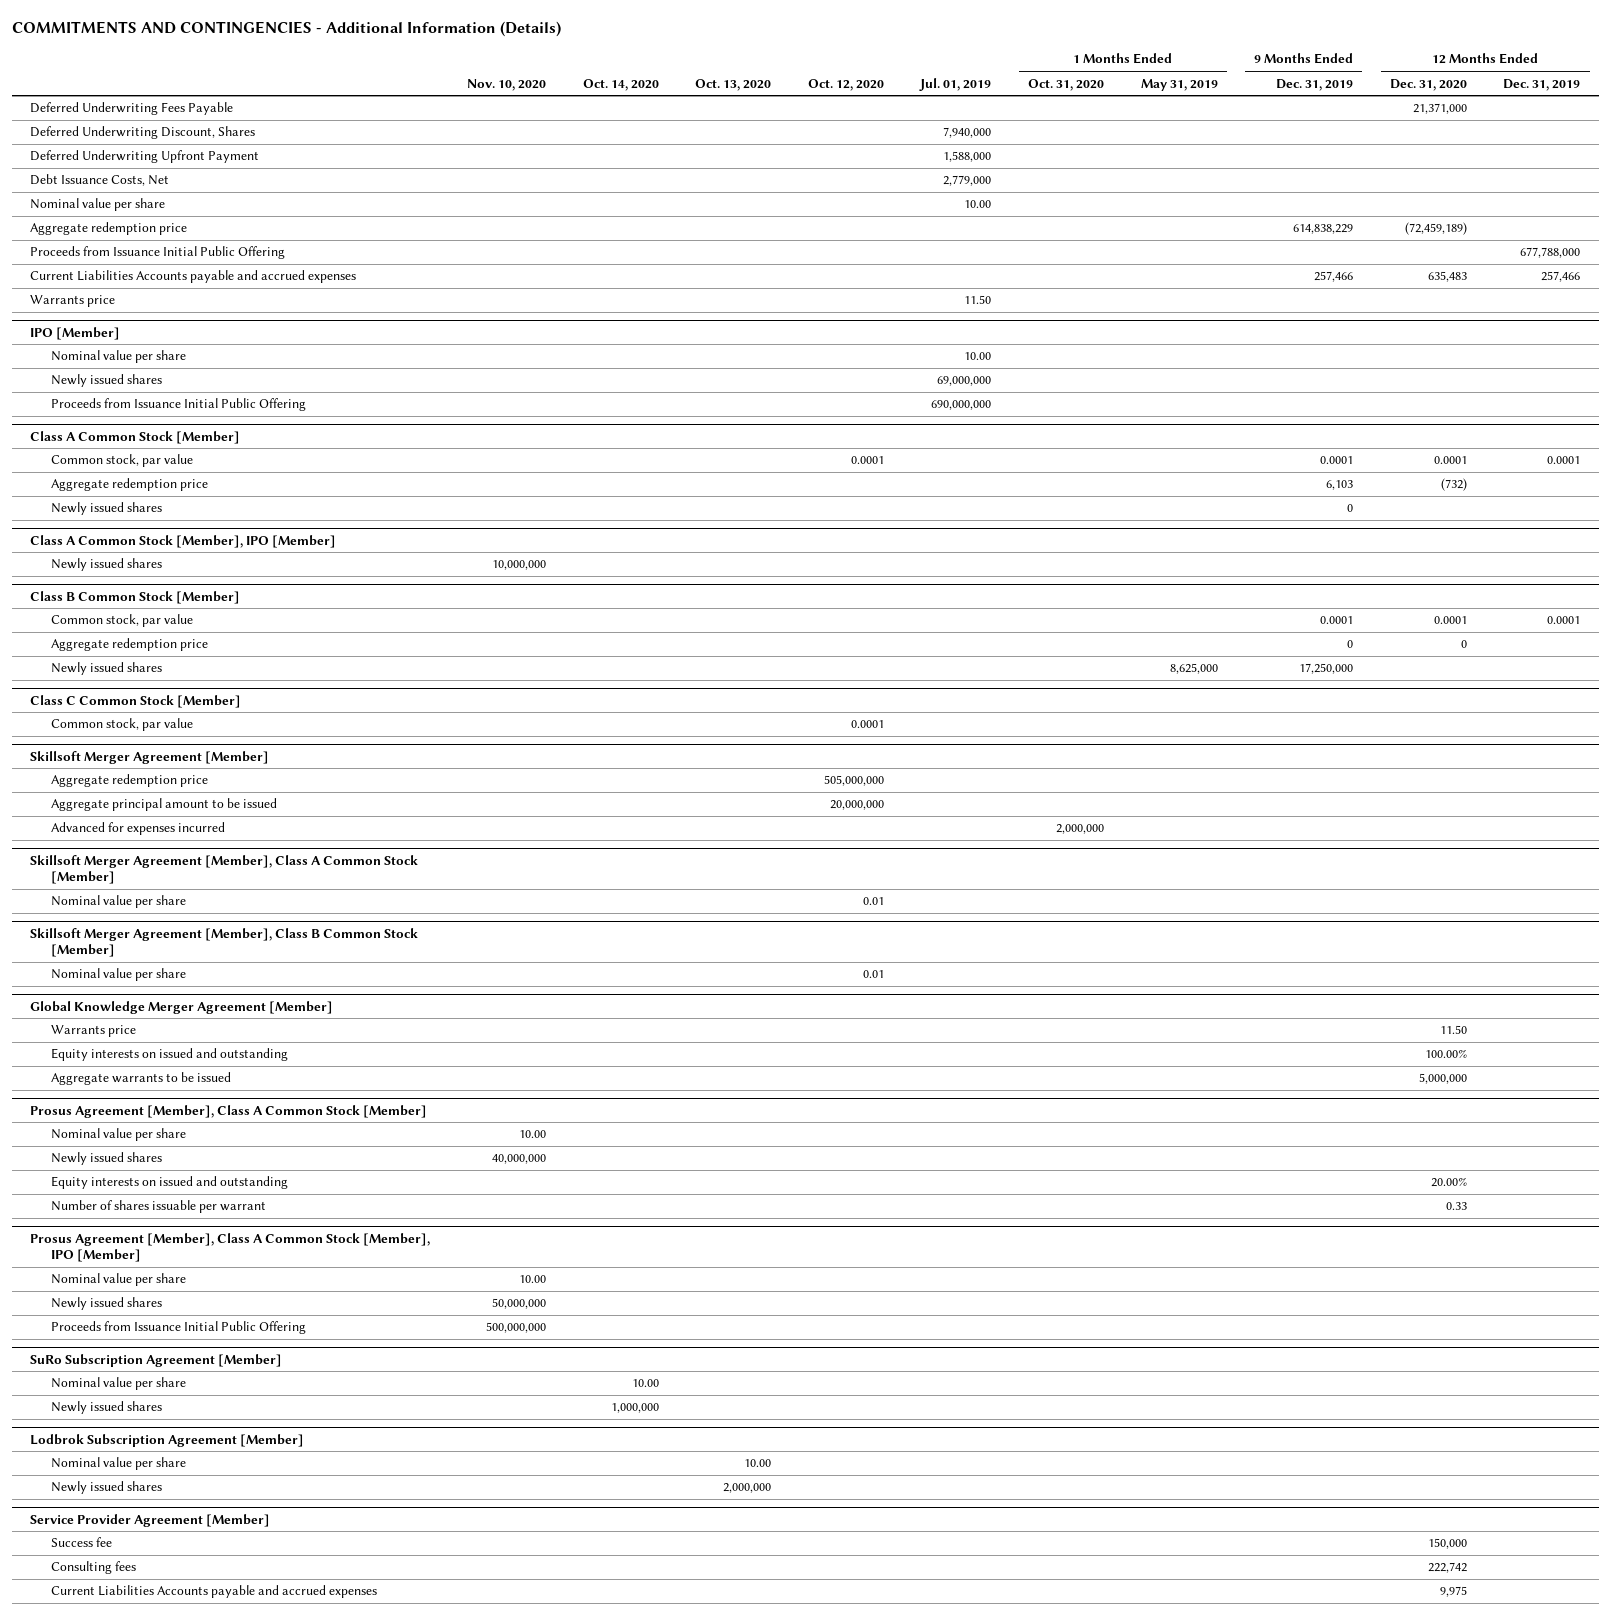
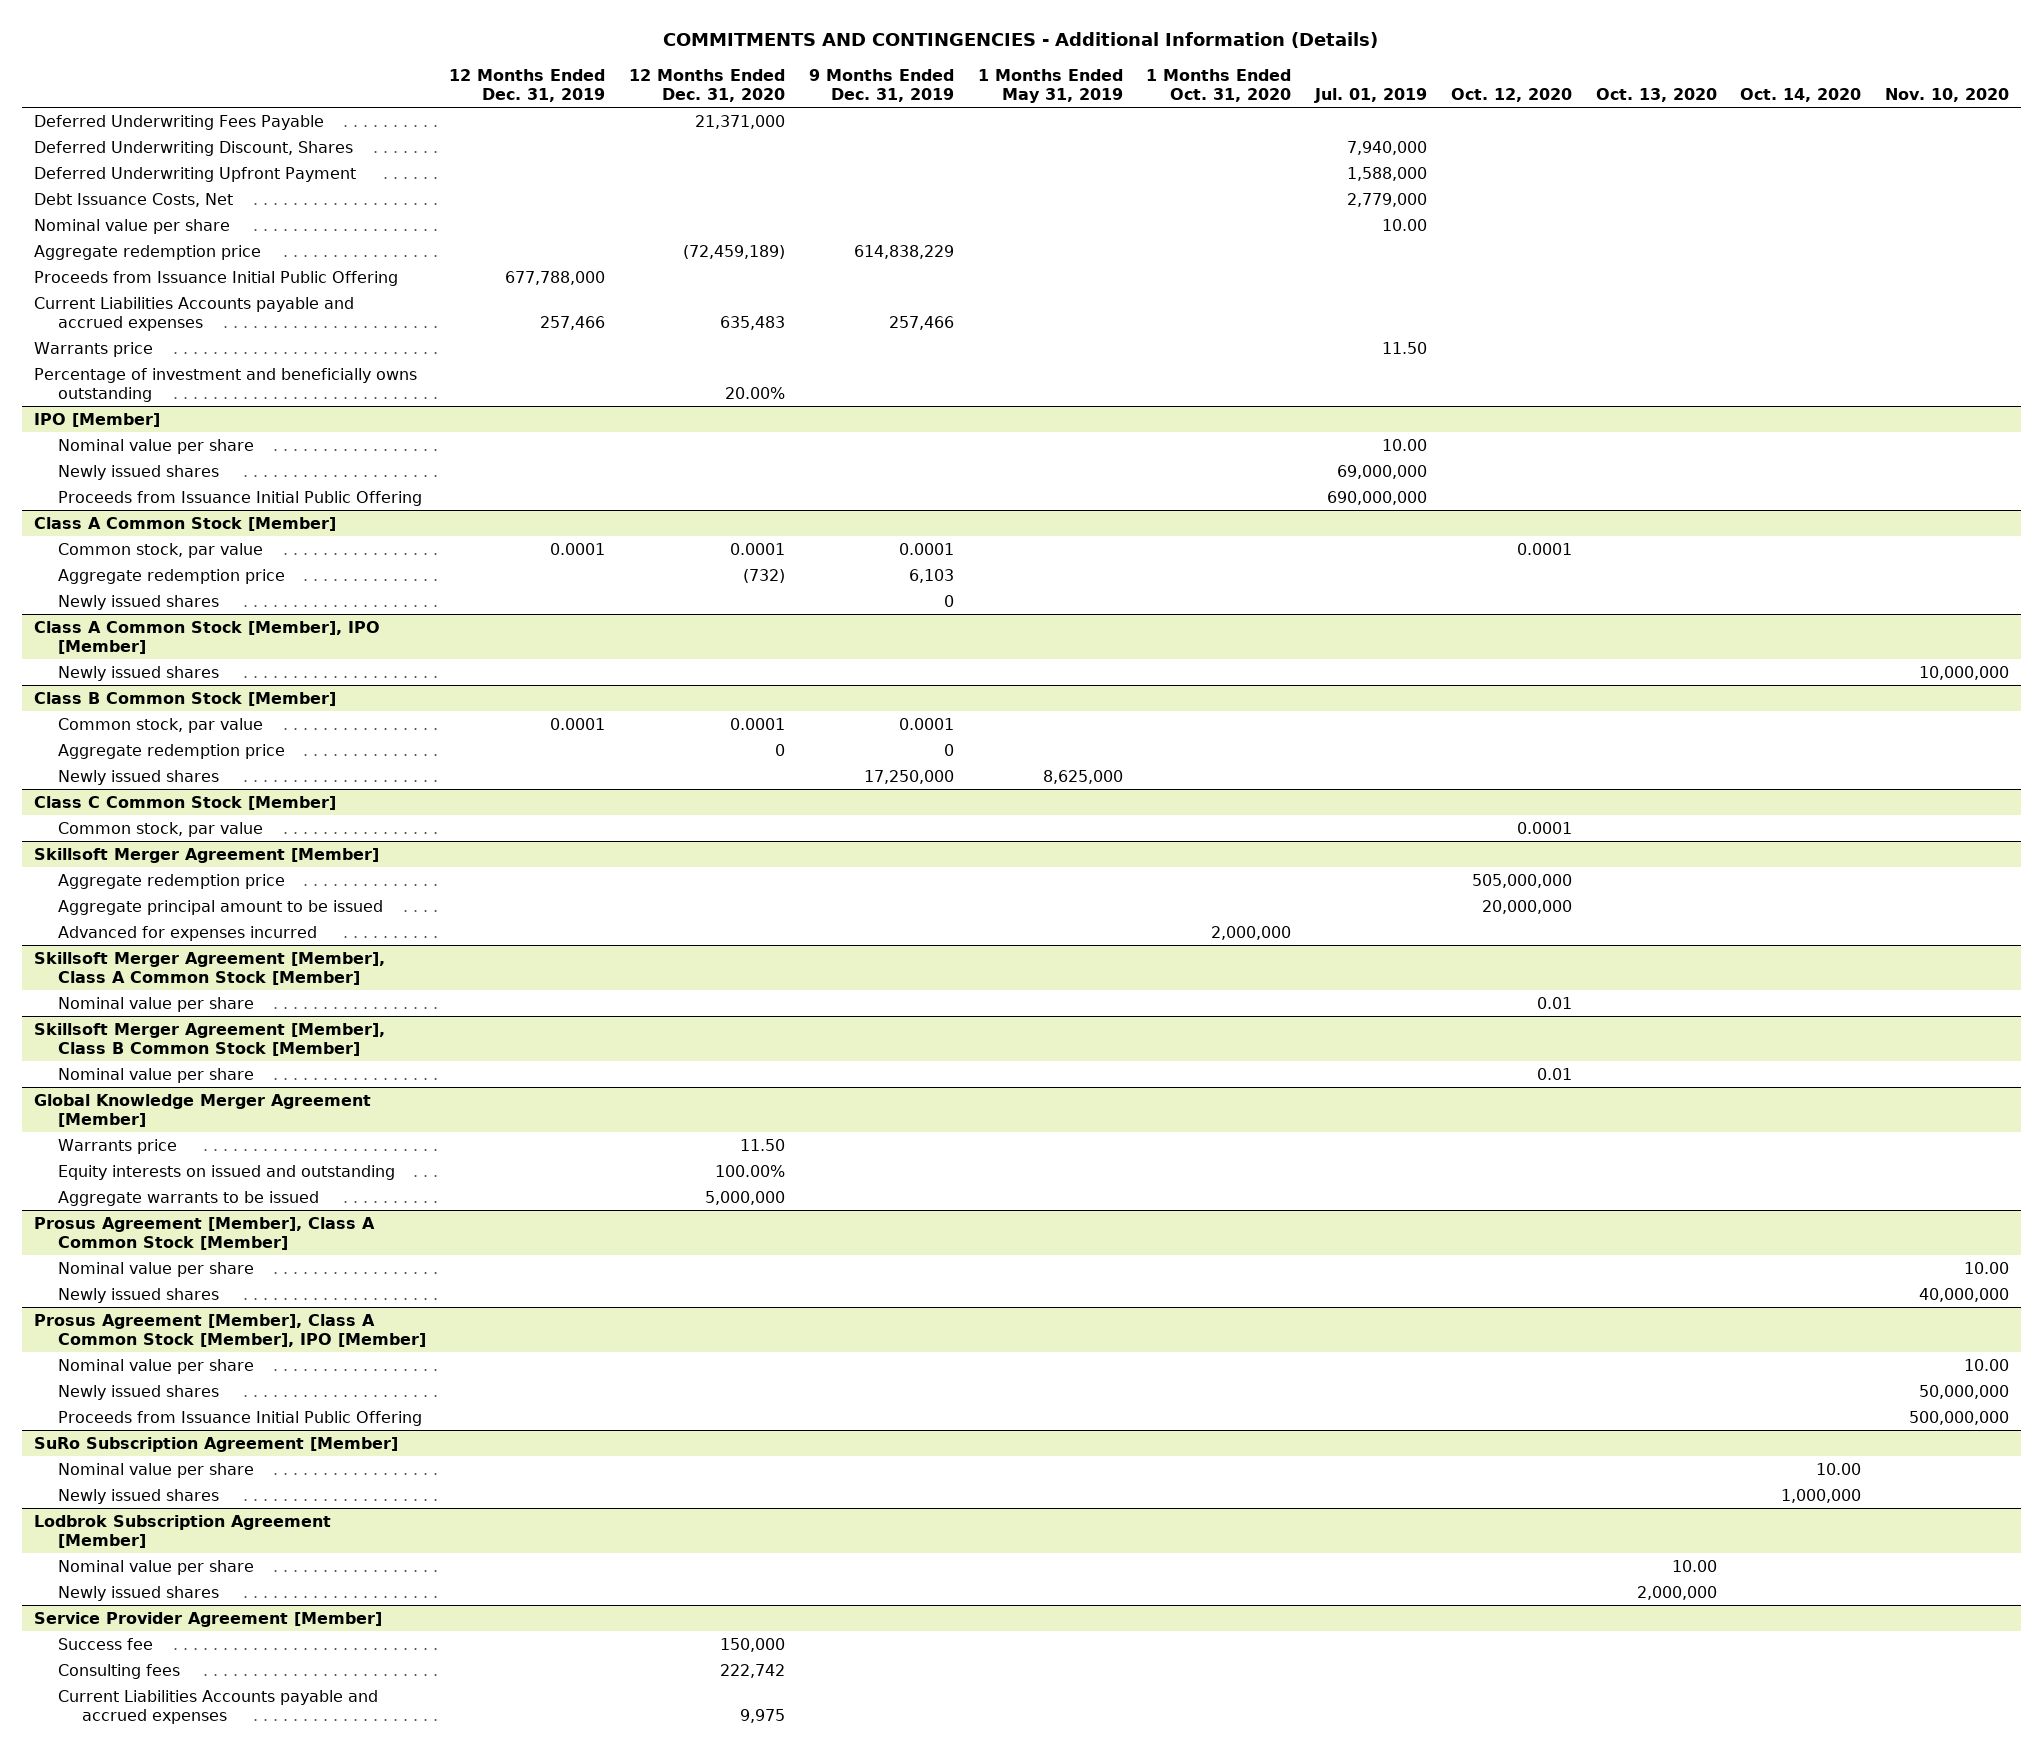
none -> [33,367,417,402] Percentage of investment and beneficially owns outstanding
[50,1176,288,1190] Equity interests on issued and outstanding -> none
[50,1200,266,1214] Number of shares issuable per warrant -> none

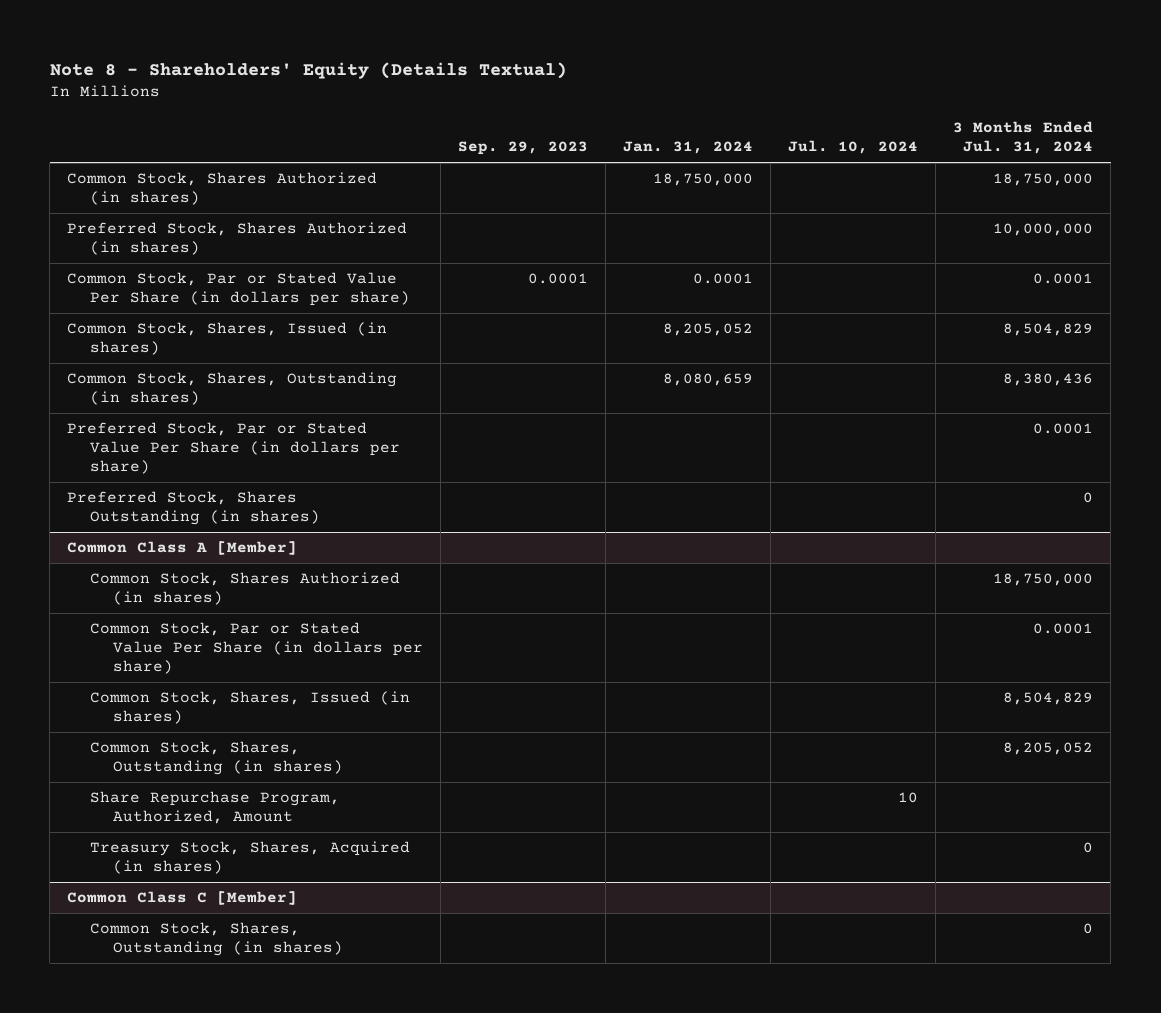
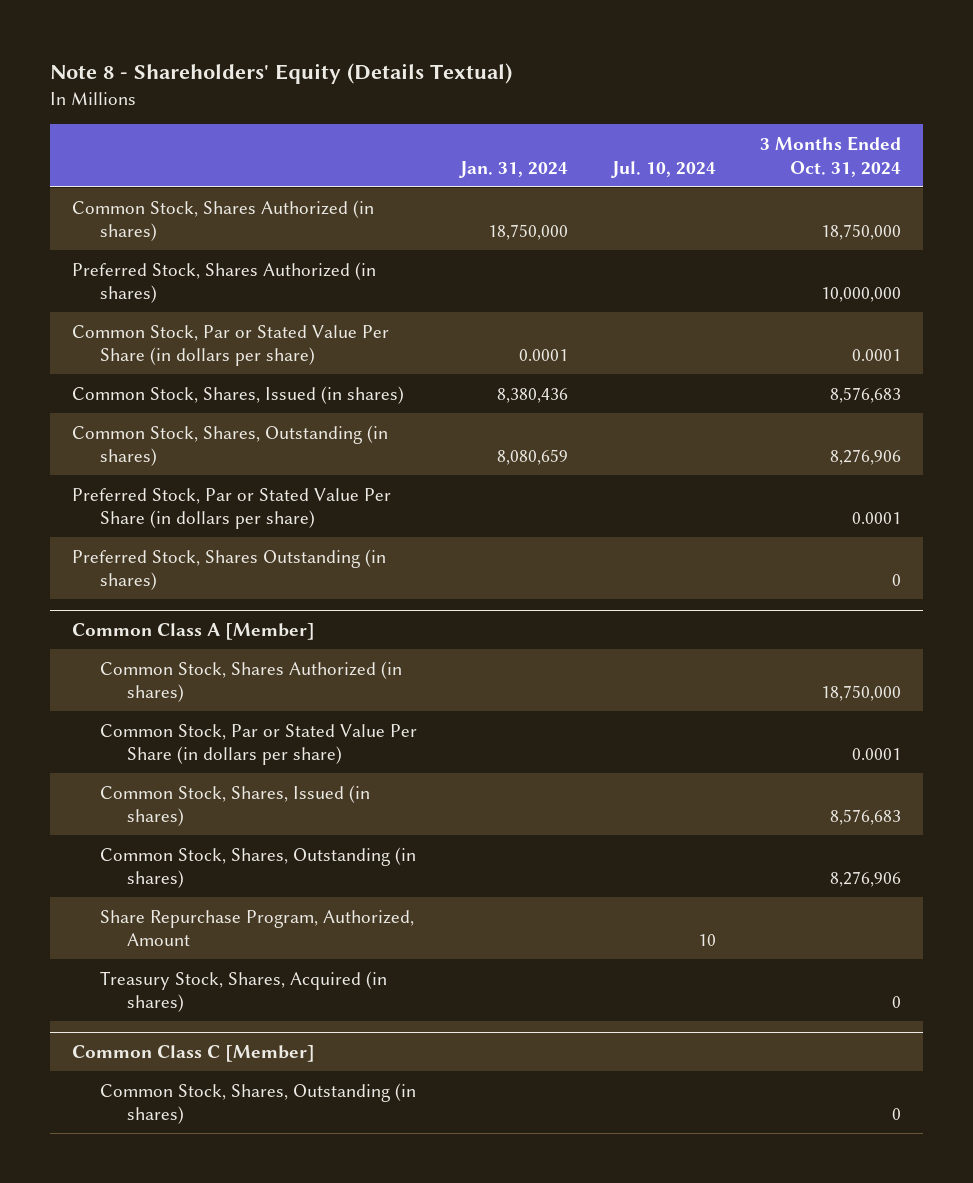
[458,141,589,156] Sep. 29, 2023 -> none
[953,121,1094,155] 3 Months Ended Jul. 31, 2024 -> none
none -> [759,135,901,177] 3 Months Ended Oct. 31, 2024
[663,323,754,337] 8,205,052 -> [497,387,569,403] 8,380,436

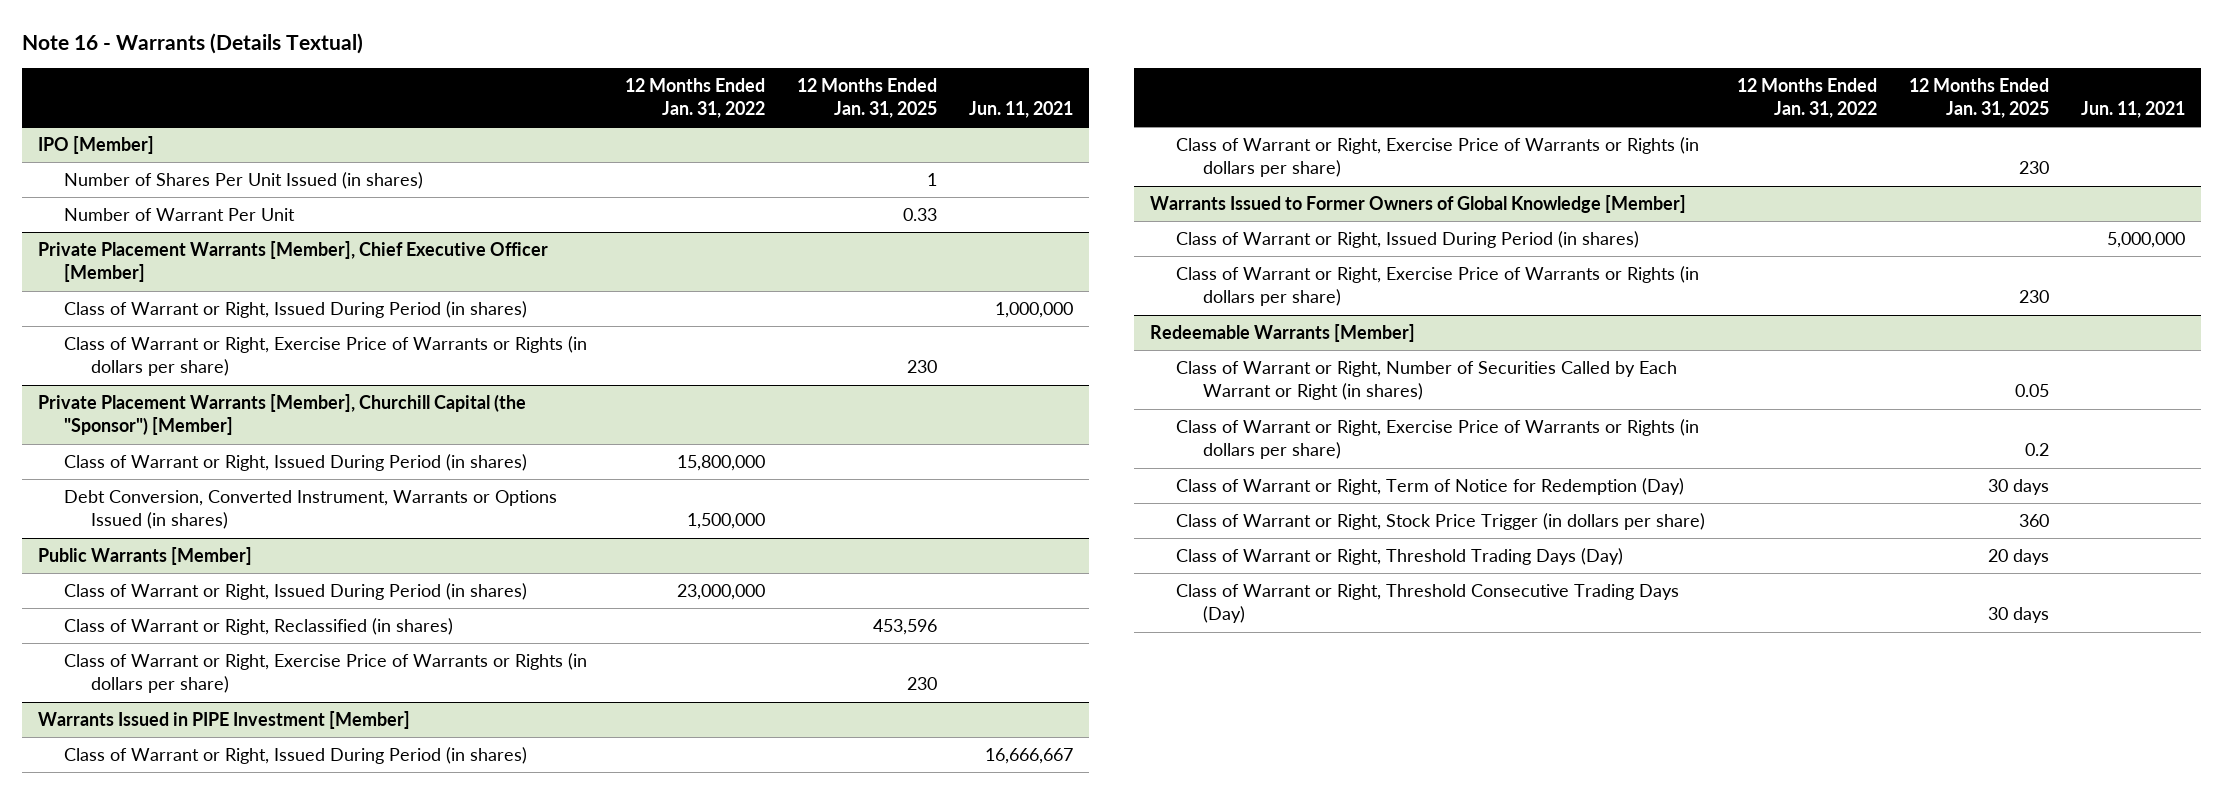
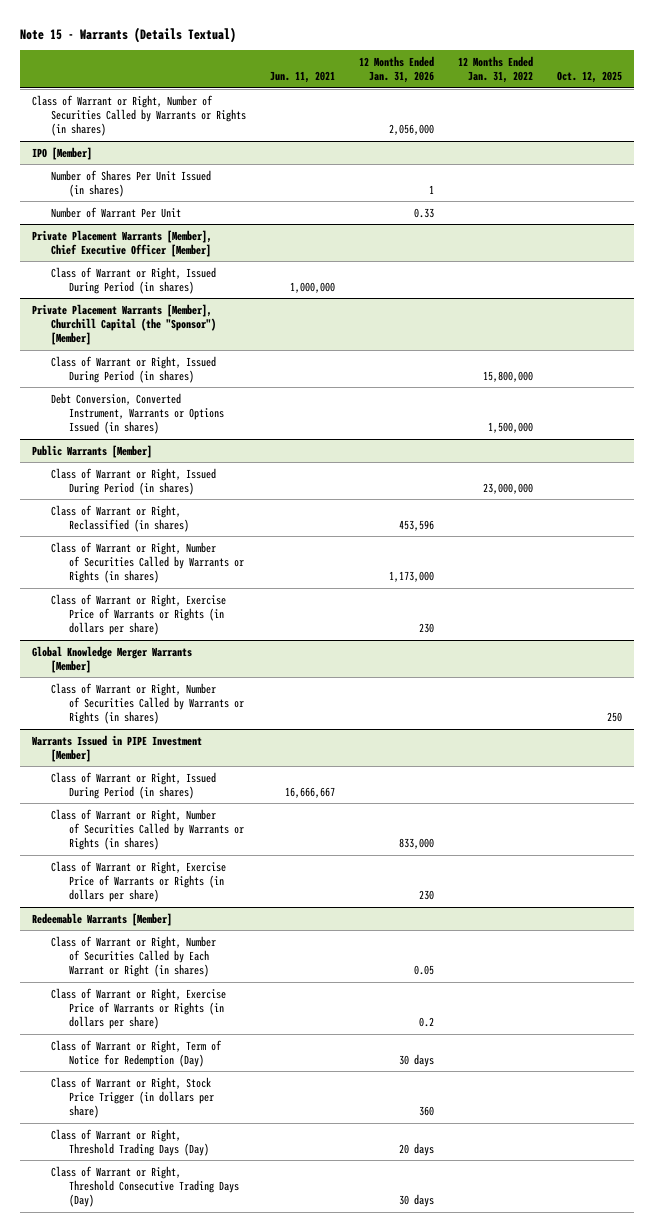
[21,32,363,54] Note 16 - Warrants (Details Textual) -> [20,26,237,43] Note 15 - Warrants (Details Textual)
[797,77,938,118] 12 Months Ended Jan. 31, 2025 -> none
none -> [359,55,435,84] 12 Months Ended Jan. 31, 2026
none -> [557,71,623,84] Oct. 12, 2025
none -> [32,94,246,137] Class of Warrant or Right, Number of Securities Called by Warrants or Rights (in shares)
[64,336,588,377] Class of Warrant or Right, Exercise Price of Warrants or Rights (in dollars per share) -> none
none -> [50,541,245,584] Class of Warrant or Right, Number of Securities Called by Warrants or Rights (in shares)
none -> [32,645,193,673] Global Knowledge Merger Warrants [Member]
none -> [50,682,245,725] Class of Warrant or Right, Number of Securities Called by Warrants or Rights (in shares)
none -> [50,808,245,851] Class of Warrant or Right, Number of Securities Called by Warrants or Rights (in shares)
[1149,195,1686,214] Warrants Issued to Former Owners of Global Knowledge [Member] -> none
[1176,231,1640,249] Class of Warrant or Right, Issued During Period (in shares) -> none
[1176,266,1700,307] Class of Warrant or Right, Exercise Price of Warrants or Rights (in dollars per share) -> none

